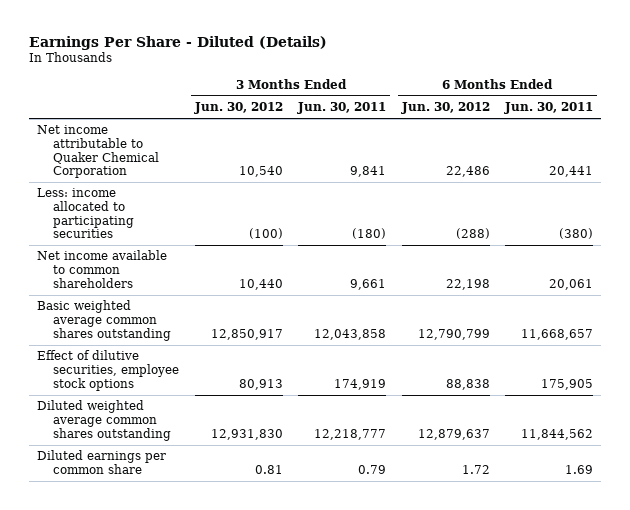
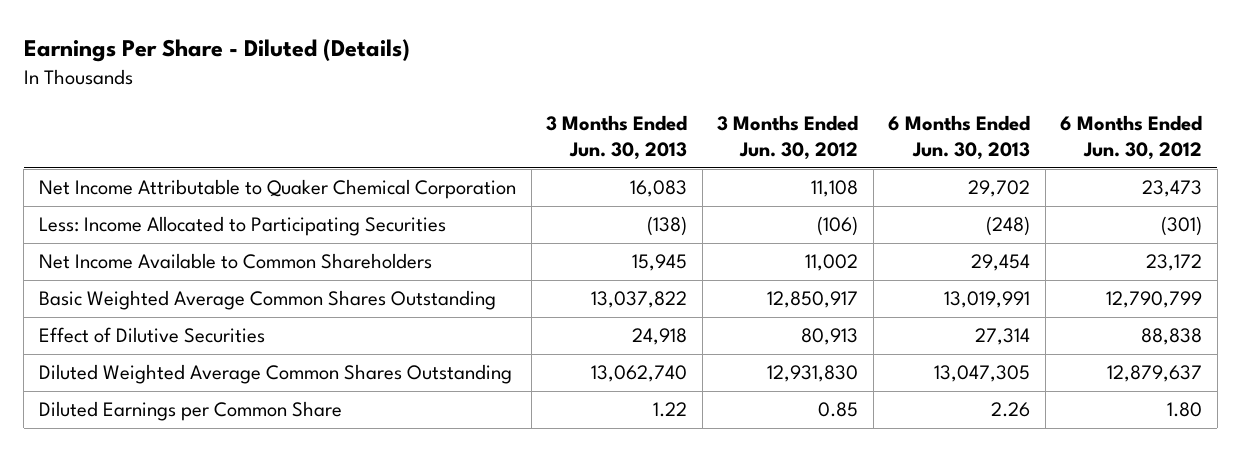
[297,102,387,115] Jun. 30, 2011 -> none
[504,102,594,115] Jun. 30, 2011 -> none
none -> [546,115,688,160] 3 Months Ended Jun. 30, 2013
none -> [888,115,1031,160] 6 Months Ended Jun. 30, 2013
[36,125,160,179] Net income attributable to Quaker Chemical Corporation -> [39,179,517,200] Net Income Attributable to Quaker Chemical Corporation
[238,166,283,178] 10,540 -> [811,180,859,198] 11,108
[445,166,490,178] 22,486 -> [1142,180,1203,198] 23,473
[36,188,135,239] Less: income allocated to participating securities -> [39,216,447,237] Less: Income Allocated to Participating Securities
[248,228,283,240] (100) -> [817,216,859,237] (106)
[455,228,490,240] (288) -> [1161,216,1203,237] (301)
[36,250,167,288] Net income available to common shareholders -> [39,253,433,270] Net Income Available to Common Shareholders
[238,278,283,290] 10,440 -> [805,254,859,272] 11,002
[445,278,490,290] 22,198 -> [1146,254,1203,272] 23,172
[36,300,172,341] Basic weighted average common shares outstanding -> [39,290,497,311] Basic Weighted Average Common Shares Outstanding
[36,350,180,391] Effect of dilutive securities, employee stock options -> [39,327,266,344] Effect of Dilutive Securities
[36,400,172,441] Diluted weighted average common shares outstanding -> [39,364,513,385] Diluted Weighted Average Common Shares Outstanding
[36,450,166,474] Diluted earnings per common share -> [39,401,343,422] Diluted Earnings per Common Share
[254,464,283,474] 0.81 -> [818,402,859,418] 0.85
[461,464,490,474] 1.72 -> [1167,402,1203,418] 1.80

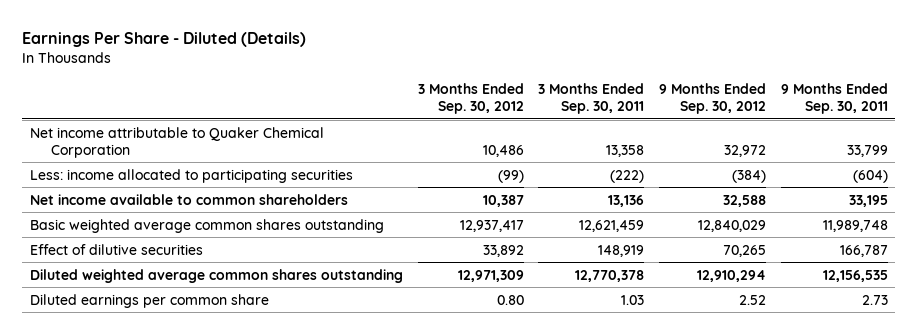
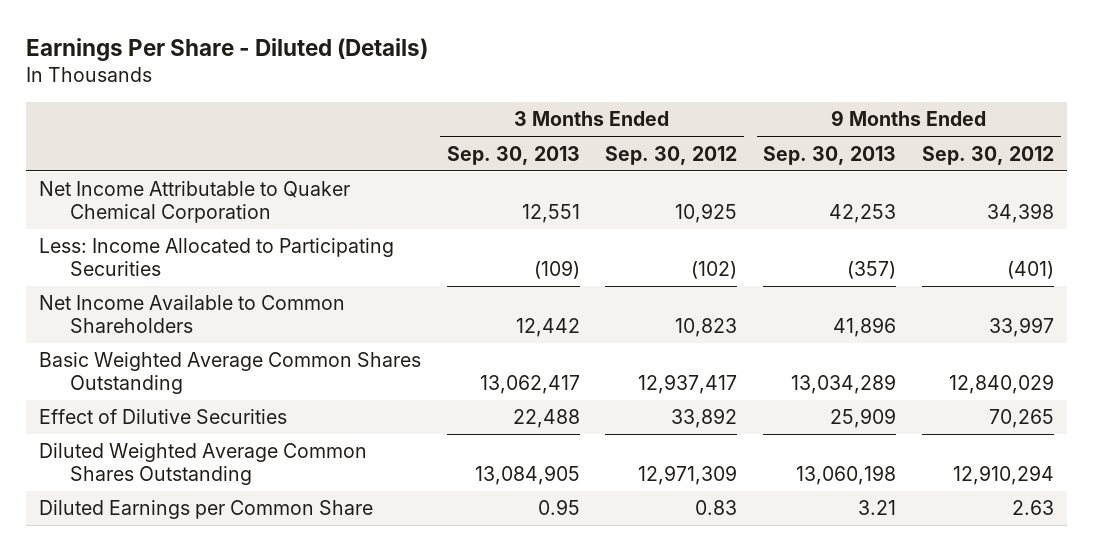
[538,83,645,115] 3 Months Ended Sep. 30, 2011 -> none
[780,83,888,115] 9 Months Ended Sep. 30, 2011 -> none
none -> [446,145,580,165] Sep. 30, 2013
none -> [763,145,897,165] Sep. 30, 2013
[29,126,324,158] Net income attributable to Quaker Chemical Corporation -> [38,181,350,224] Net Income Attributable to Quaker Chemical Corporation
[482,144,524,157] 10,486 -> [675,203,738,224] 10,925
[724,144,767,157] 32,972 -> [987,203,1055,224] 34,398
[29,168,353,183] Less: income allocated to participating securities -> [38,238,394,277] Less: Income Allocated to Participating Securities
[497,169,524,183] (99) -> [691,261,738,280] (102)
[732,169,767,183] (384) -> [1007,261,1055,280] (401)
[29,193,348,205] Net income available to common shareholders -> [38,295,345,334] Net Income Available to Common Shareholders
[482,194,524,207] 10,387 -> [675,318,738,338] 10,823
[723,194,767,207] 32,588 -> [989,317,1055,338] 33,997
[29,218,384,233] Basic weighted average common shares outstanding -> [38,352,421,395] Basic Weighted Average Common Shares Outstanding
[29,243,203,255] Effect of dilutive securities -> [38,409,287,425] Effect of Dilutive Securities
[29,268,403,283] Diluted weighted average common shares outstanding -> [38,443,367,486] Diluted Weighted Average Common Shares Outstanding
[29,293,269,308] Diluted earnings per common share -> [38,500,373,520] Diluted Earnings per Common Share
[496,294,524,305] 0.80 -> [695,500,738,516] 0.83
[739,294,767,305] 2.52 -> [1012,500,1055,516] 2.63

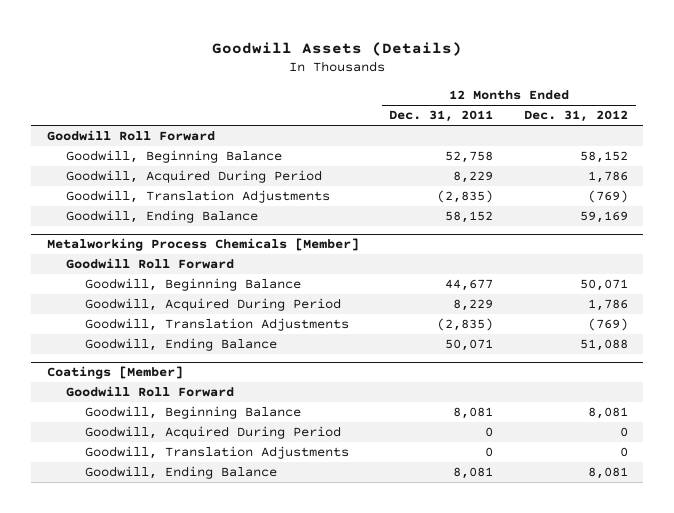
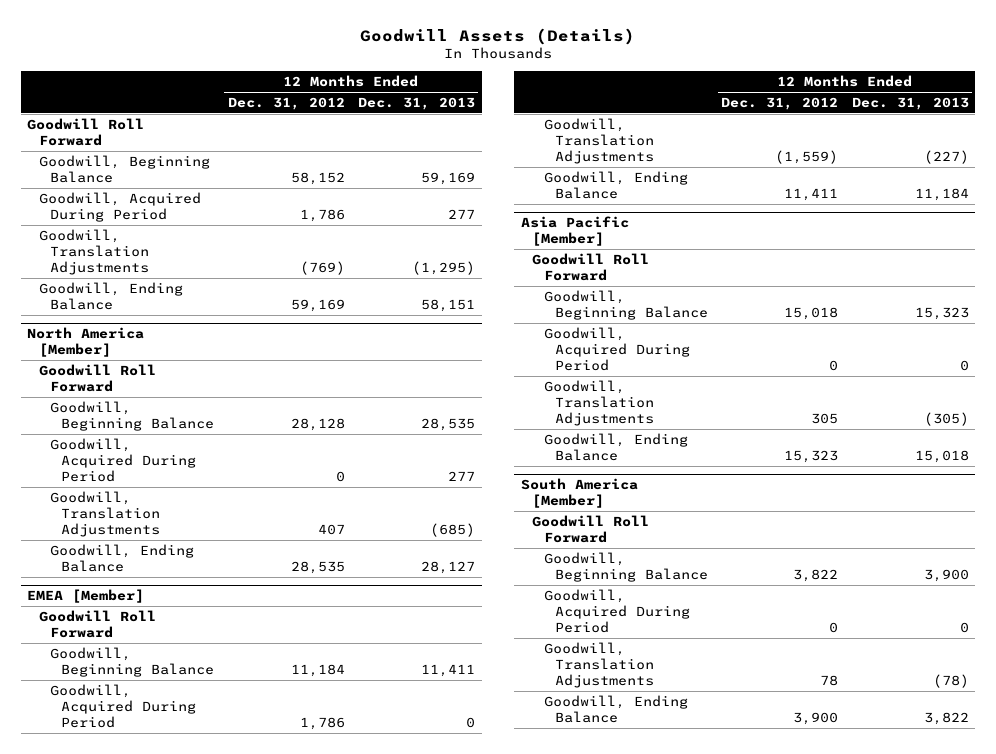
[389,110,494,123] Dec. 31, 2011 -> none
none -> [358,96,476,110] Dec. 31, 2013
[46,238,359,252] Metalworking Process Chemicals [Member] -> none
none -> [27,326,145,357] North America [Member]
[579,279,628,292] 50,071 -> [290,417,345,431] 28,128
none -> [49,437,197,482] Goodwill, Acquired During Period
none -> [49,490,161,537] Goodwill, Translation Adjustments
none -> [49,543,194,572] Goodwill, Ending Balance
none -> [27,588,145,603] EMEA [Member]
none -> [38,609,156,638] Goodwill Roll Forward
none -> [49,646,215,677] Goodwill, Beginning Balance
[46,366,183,380] Coatings [Member] -> none
[587,318,628,332] (769) -> [775,149,839,164] (1,559)
[579,339,628,352] 51,088 -> [784,187,839,201] 11,411
none -> [520,215,629,246] Asia Pacific [Member]
[587,407,628,420] 8,081 -> [784,306,839,320] 15,018
[619,447,628,458] 0 -> [811,412,839,424] 305
[587,467,628,480] 8,081 -> [784,449,839,463] 15,323
none -> [520,477,638,508] South America [Member]
none -> [532,514,650,543] Goodwill Roll Forward
none -> [543,551,708,582] Goodwill, Beginning Balance
none -> [543,588,690,633] Goodwill, Acquired During Period
none -> [543,641,654,688] Goodwill, Translation Adjustments
none -> [543,694,688,723] Goodwill, Ending Balance

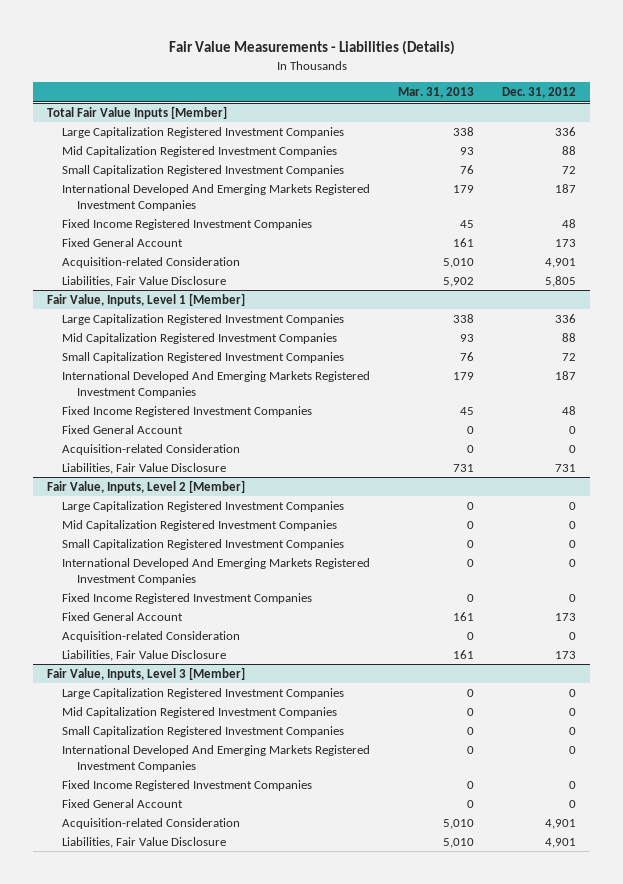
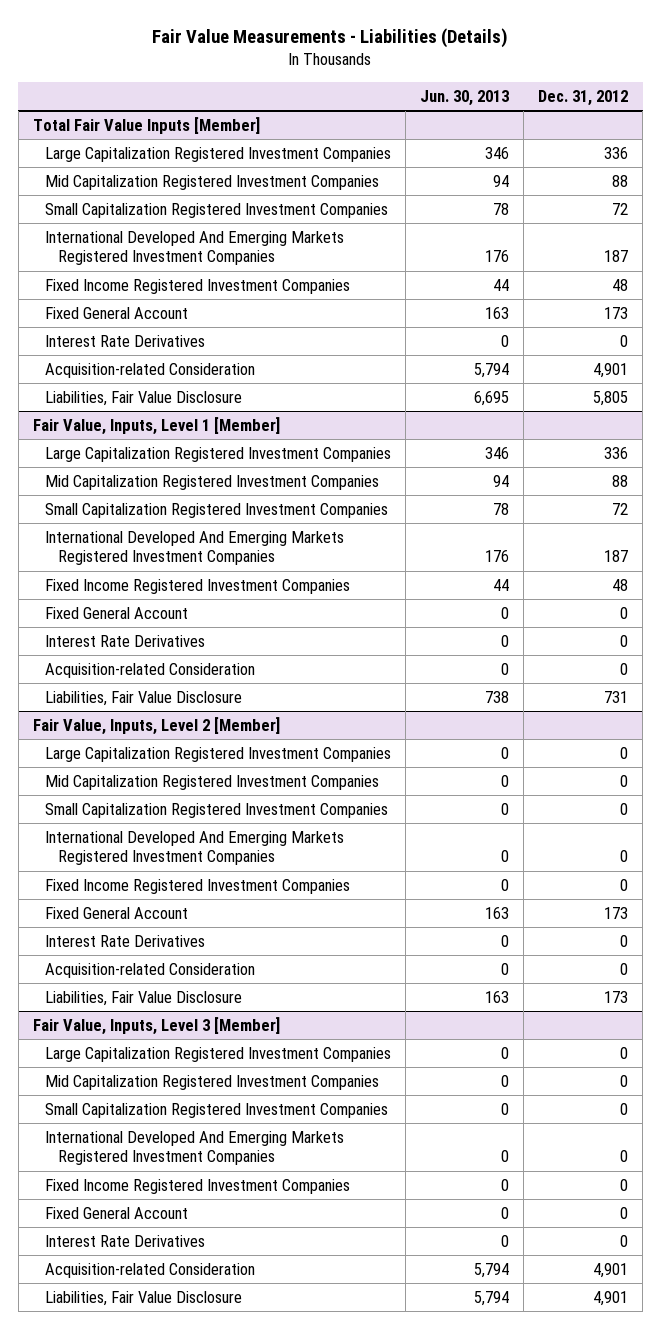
[397,87,474,99] Mar. 31, 2013 -> none
none -> [420,89,510,106] Jun. 30, 2013
none -> [45,335,206,348] Interest Rate Derivatives
none -> [45,635,206,648] Interest Rate Derivatives
none -> [45,935,206,948] Interest Rate Derivatives
none -> [45,1235,206,1248] Interest Rate Derivatives

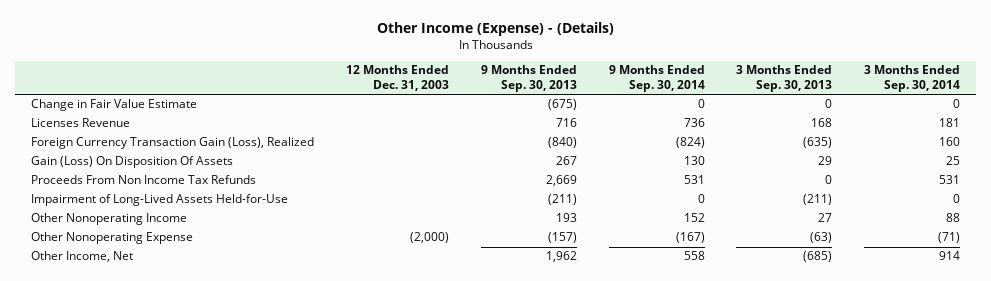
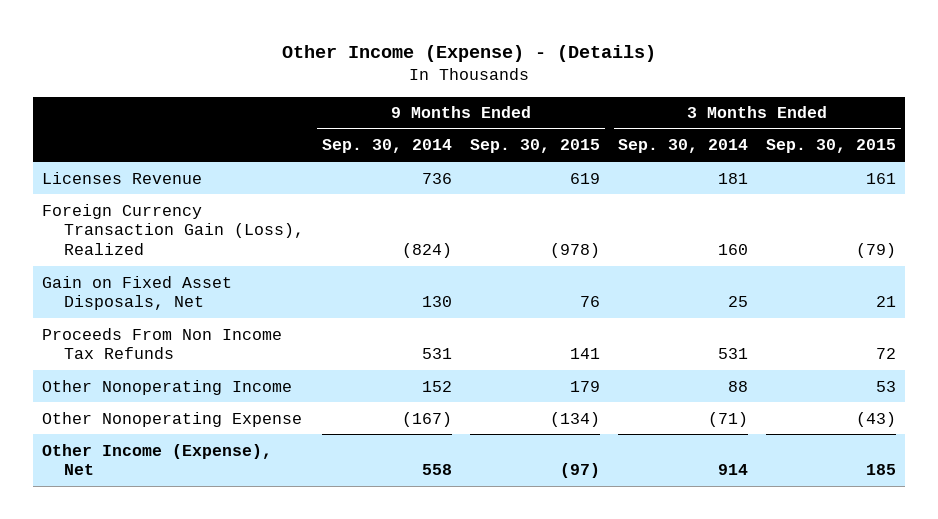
[346,65,450,92] 12 Months Ended Dec. 31, 2003 -> none
[480,65,577,93] 9 Months Ended Sep. 30, 2013 -> none
[736,65,833,93] 3 Months Ended Sep. 30, 2013 -> none
none -> [469,139,600,154] Sep. 30, 2015
none -> [766,139,897,154] Sep. 30, 2015
[31,99,198,112] Change in Fair Value Estimate -> none
[31,156,234,169] Gain (Loss) On Disposition Of Assets -> [42,275,233,311] Gain on Fixed Asset Disposals, Net
[31,194,289,207] Impairment of Long-Lived Assets Held-for-Use -> none
[31,251,134,263] Other Income, Net -> [42,443,273,476] Other Income (Expense), Net

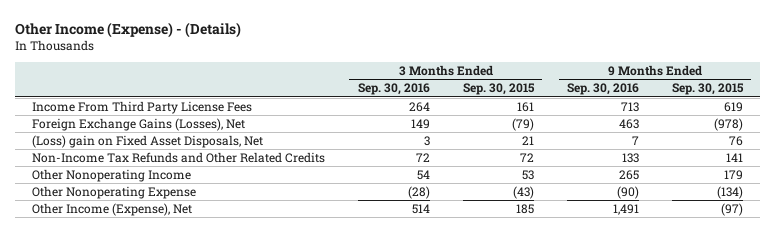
[321,139,452,154] Sep. 30, 2014 -> none
[618,139,749,154] Sep. 30, 2014 -> none
none -> [357,83,430,96] Sep. 30, 2016
none -> [566,83,639,96] Sep. 30, 2016
[42,171,203,184] Licenses Revenue -> [31,100,252,114] Income From Third Party License Fees
[42,203,304,255] Foreign Currency Transaction Gain (Loss), Realized -> [31,117,245,131] Foreign Exchange Gains (Losses), Net
[42,275,233,311] Gain on Fixed Asset Disposals, Net -> [31,134,263,148] (Loss) gain on Fixed Asset Disposals, Net
[42,327,283,360] Proceeds From Non Income Tax Refunds -> [31,151,325,163] Non-Income Tax Refunds and Other Related Credits

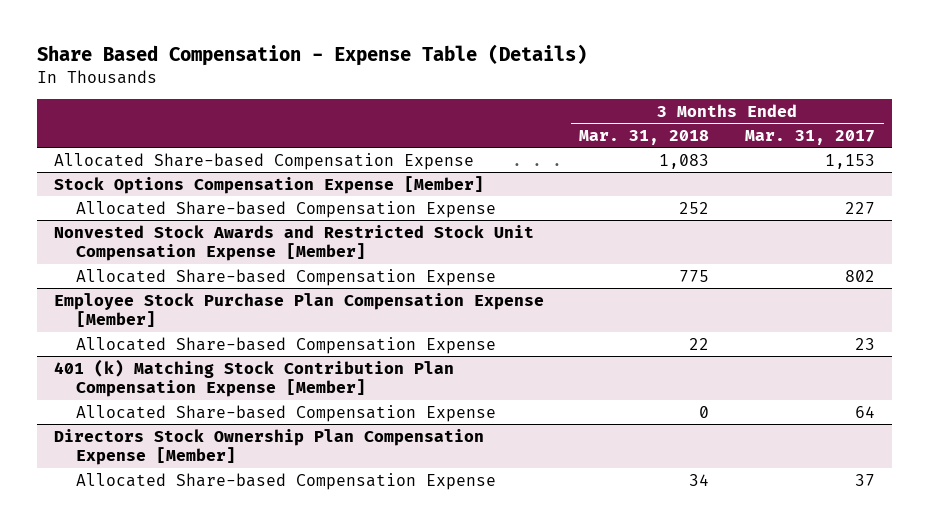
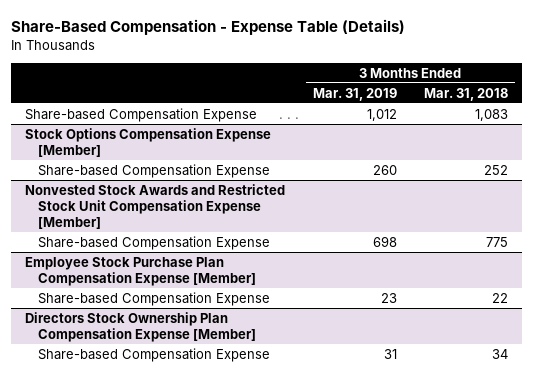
[36,44,587,67] Share Based Compensation - Expense Table (Details) -> [11,18,406,35] Share-Based Compensation - Expense Table (Details)
[744,129,875,145] Mar. 31, 2017 -> none
none -> [312,87,397,101] Mar. 31, 2019
[54,152,475,170] Allocated Share-based Compensation Expense -> [25,107,258,122] Share-based Compensation Expense
[75,200,496,218] Allocated Share-based Compensation Expense -> [37,163,270,178] Share-based Compensation Expense
[75,268,496,286] Allocated Share-based Compensation Expense -> [37,235,270,250] Share-based Compensation Expense
[54,358,455,398] 401 (k) Matching Stock Contribution Plan Compensation Expense [Member] -> none
[75,404,496,422] Allocated Share-based Compensation Expense -> none
[75,336,496,354] Allocated Share-based Compensation Expense -> [37,291,270,306] Share-based Compensation Expense
[75,472,496,490] Allocated Share-based Compensation Expense -> [37,347,270,362] Share-based Compensation Expense

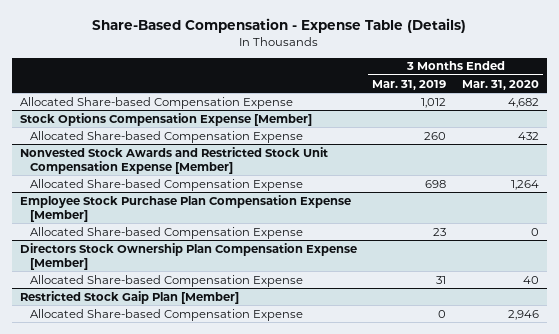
[424,87,509,101] Mar. 31, 2018 -> none
none -> [461,79,539,90] Mar. 31, 2020
[25,107,258,122] Share-based Compensation Expense -> [19,96,293,109] Allocated Share-based Compensation Expense
[37,163,270,178] Share-based Compensation Expense -> [29,130,303,143] Allocated Share-based Compensation Expense
[37,235,270,250] Share-based Compensation Expense -> [29,178,303,191] Allocated Share-based Compensation Expense
[37,291,270,306] Share-based Compensation Expense -> [29,226,303,239] Allocated Share-based Compensation Expense
[37,347,270,362] Share-based Compensation Expense -> [29,274,303,287] Allocated Share-based Compensation Expense
none -> [19,290,239,304] Restricted Stock Gaip Plan [Member]
none -> [29,308,303,321] Allocated Share-based Compensation Expense

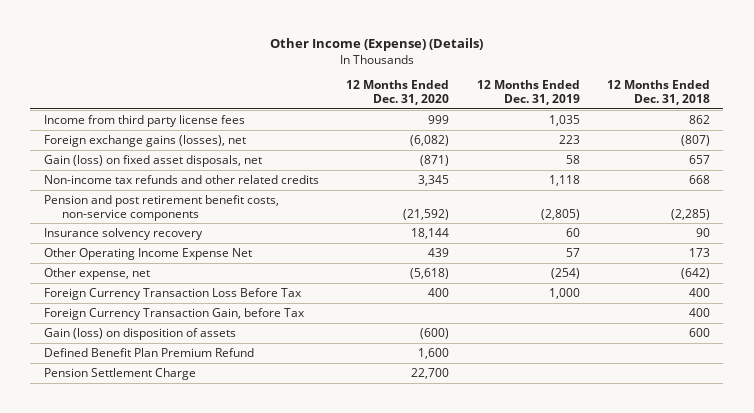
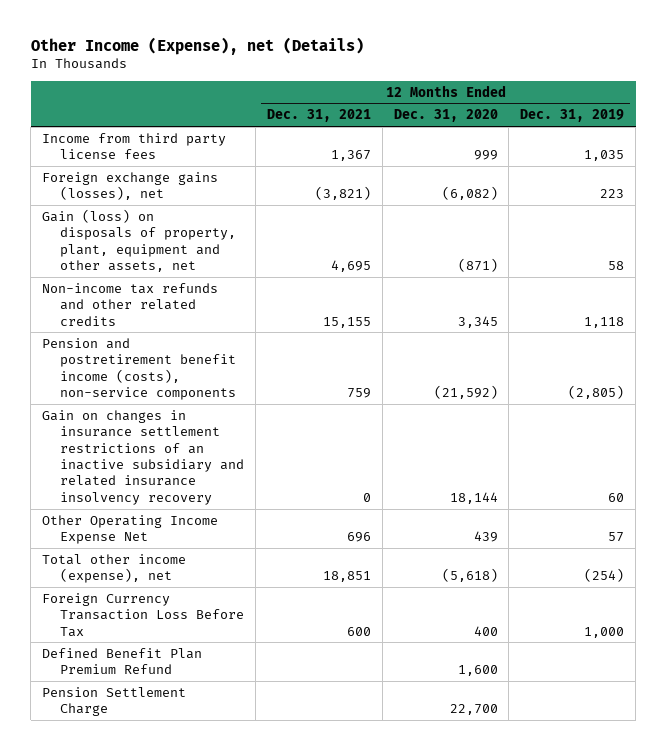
[269,38,483,52] Other Income (Expense) (Details) -> [30,36,364,55] Other Income (Expense), net (Details)
[606,80,710,106] 12 Months Ended Dec. 31, 2018 -> none
none -> [266,109,371,123] Dec. 31, 2021
[44,154,263,167] Gain (loss) on fixed asset disposals, net -> [42,208,236,273] Gain (loss) on disposals of property, plant, equipment and other assets, net
[44,194,280,221] Pension and post retirement benefit costs, non-service components -> [42,337,236,401] Pension and postretirement benefit income (costs), non-service components
[44,227,204,240] Insurance solvency recovery -> [42,409,244,505] Gain on changes in insurance settlement restrictions of an inactive subsidiary and related insurance insolvency recovery
[44,267,151,280] Other expense, net -> [42,553,187,584] Total other income (expense), net
[44,307,306,320] Foreign Currency Transaction Gain, before Tax -> none
[44,327,237,340] Gain (loss) on disposition of assets -> none

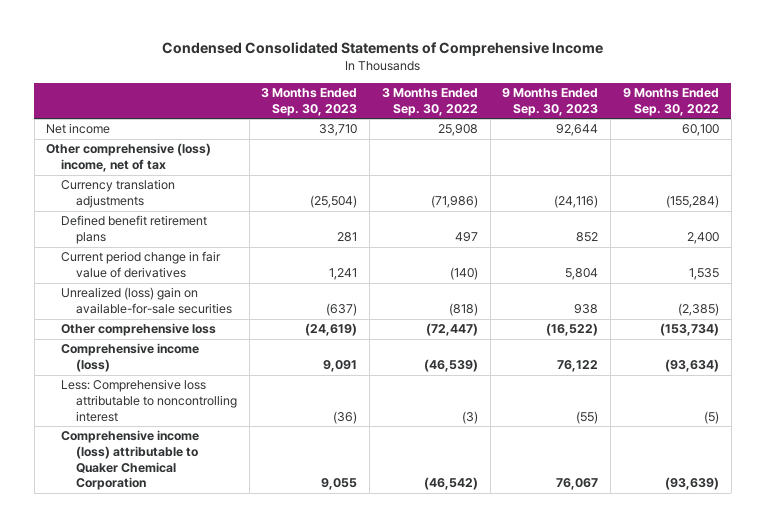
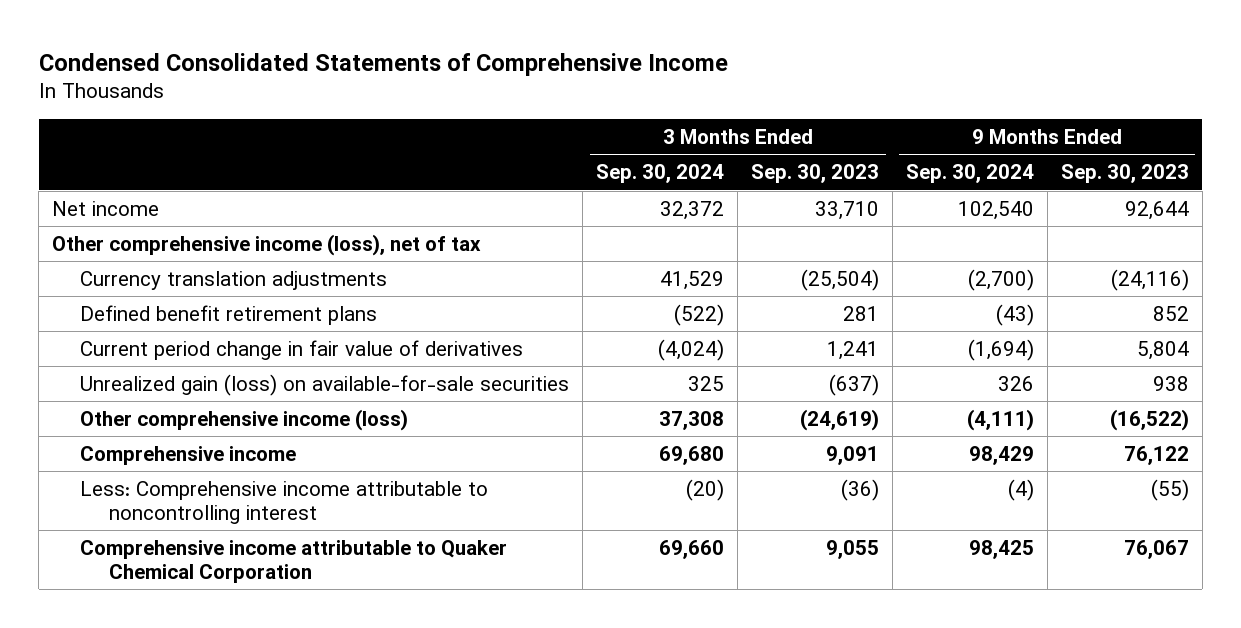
[381,88,478,116] 3 Months Ended Sep. 30, 2022 -> none
[622,88,719,116] 9 Months Ended Sep. 30, 2022 -> none
none -> [596,164,725,184] Sep. 30, 2024
none -> [905,164,1034,184] Sep. 30, 2024
[46,143,212,172] Other comprehensive (loss) income, net of tax -> [52,233,482,256] Other comprehensive income (loss), net of tax
[61,287,232,314] Unrealized (loss) gain on available-for-sale securities -> [80,373,570,396] Unrealized gain (loss) on available-for-sale securities
[61,323,217,337] Other comprehensive loss -> [80,408,409,431] Other comprehensive income (loss)
[61,343,200,372] Comprehensive income (loss) -> [80,445,297,465] Comprehensive income
[61,379,237,422] Less: Comprehensive loss attributable to noncontrolling interest -> [80,480,489,524] Less: Comprehensive income attributable to noncontrolling interest
[61,430,200,491] Comprehensive income (loss) attributable to Quaker Chemical Corporation -> [80,539,508,583] Comprehensive income attributable to Quaker Chemical Corporation

